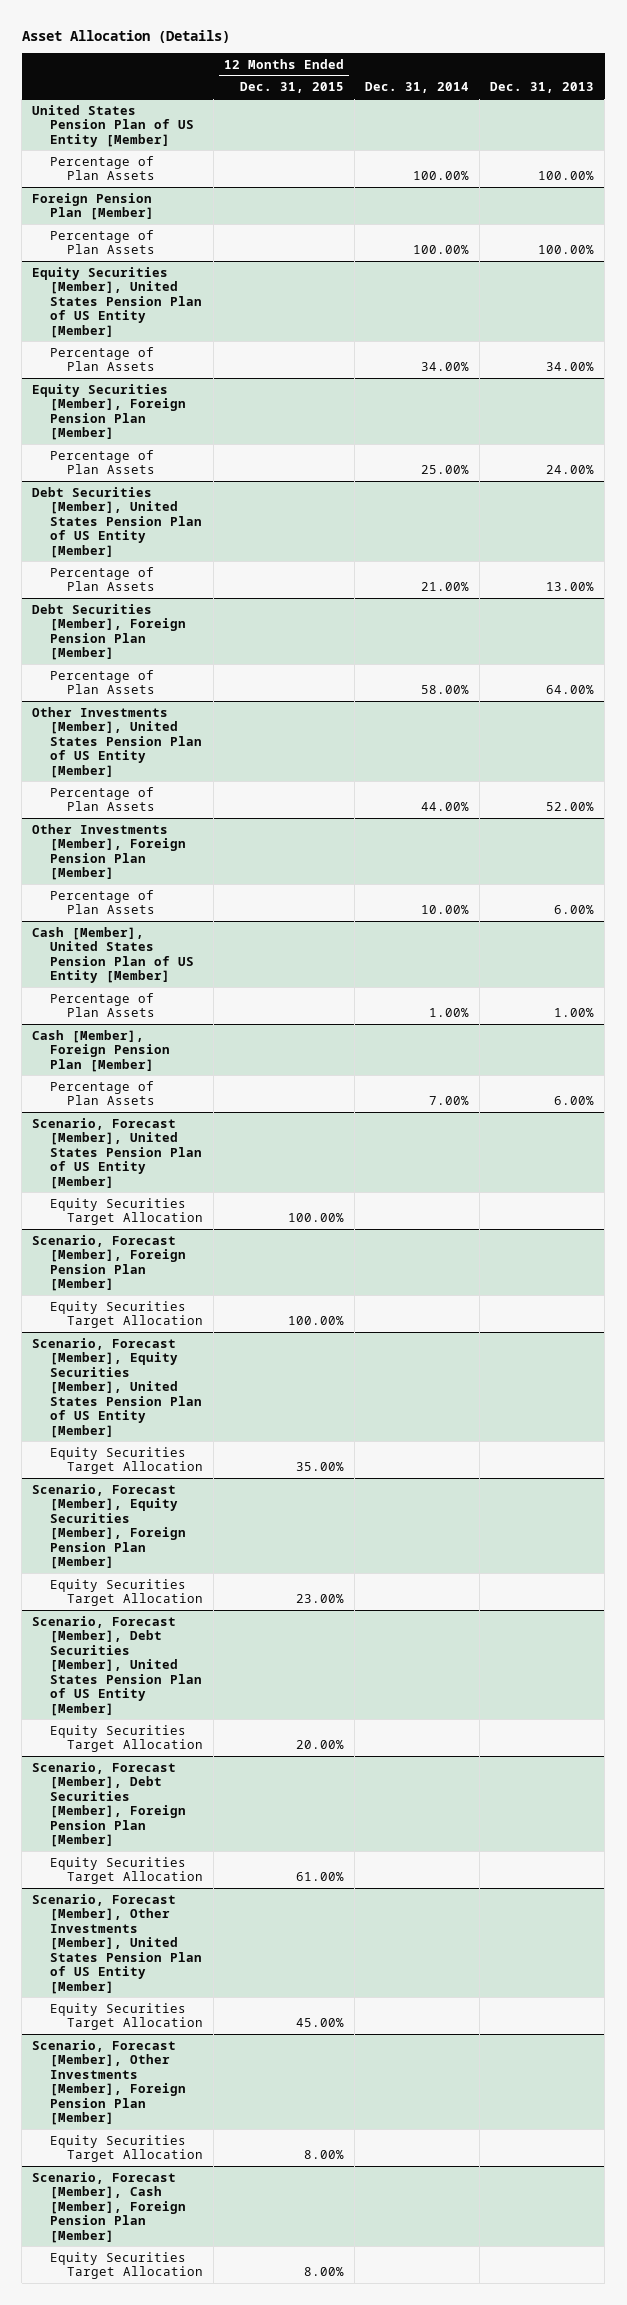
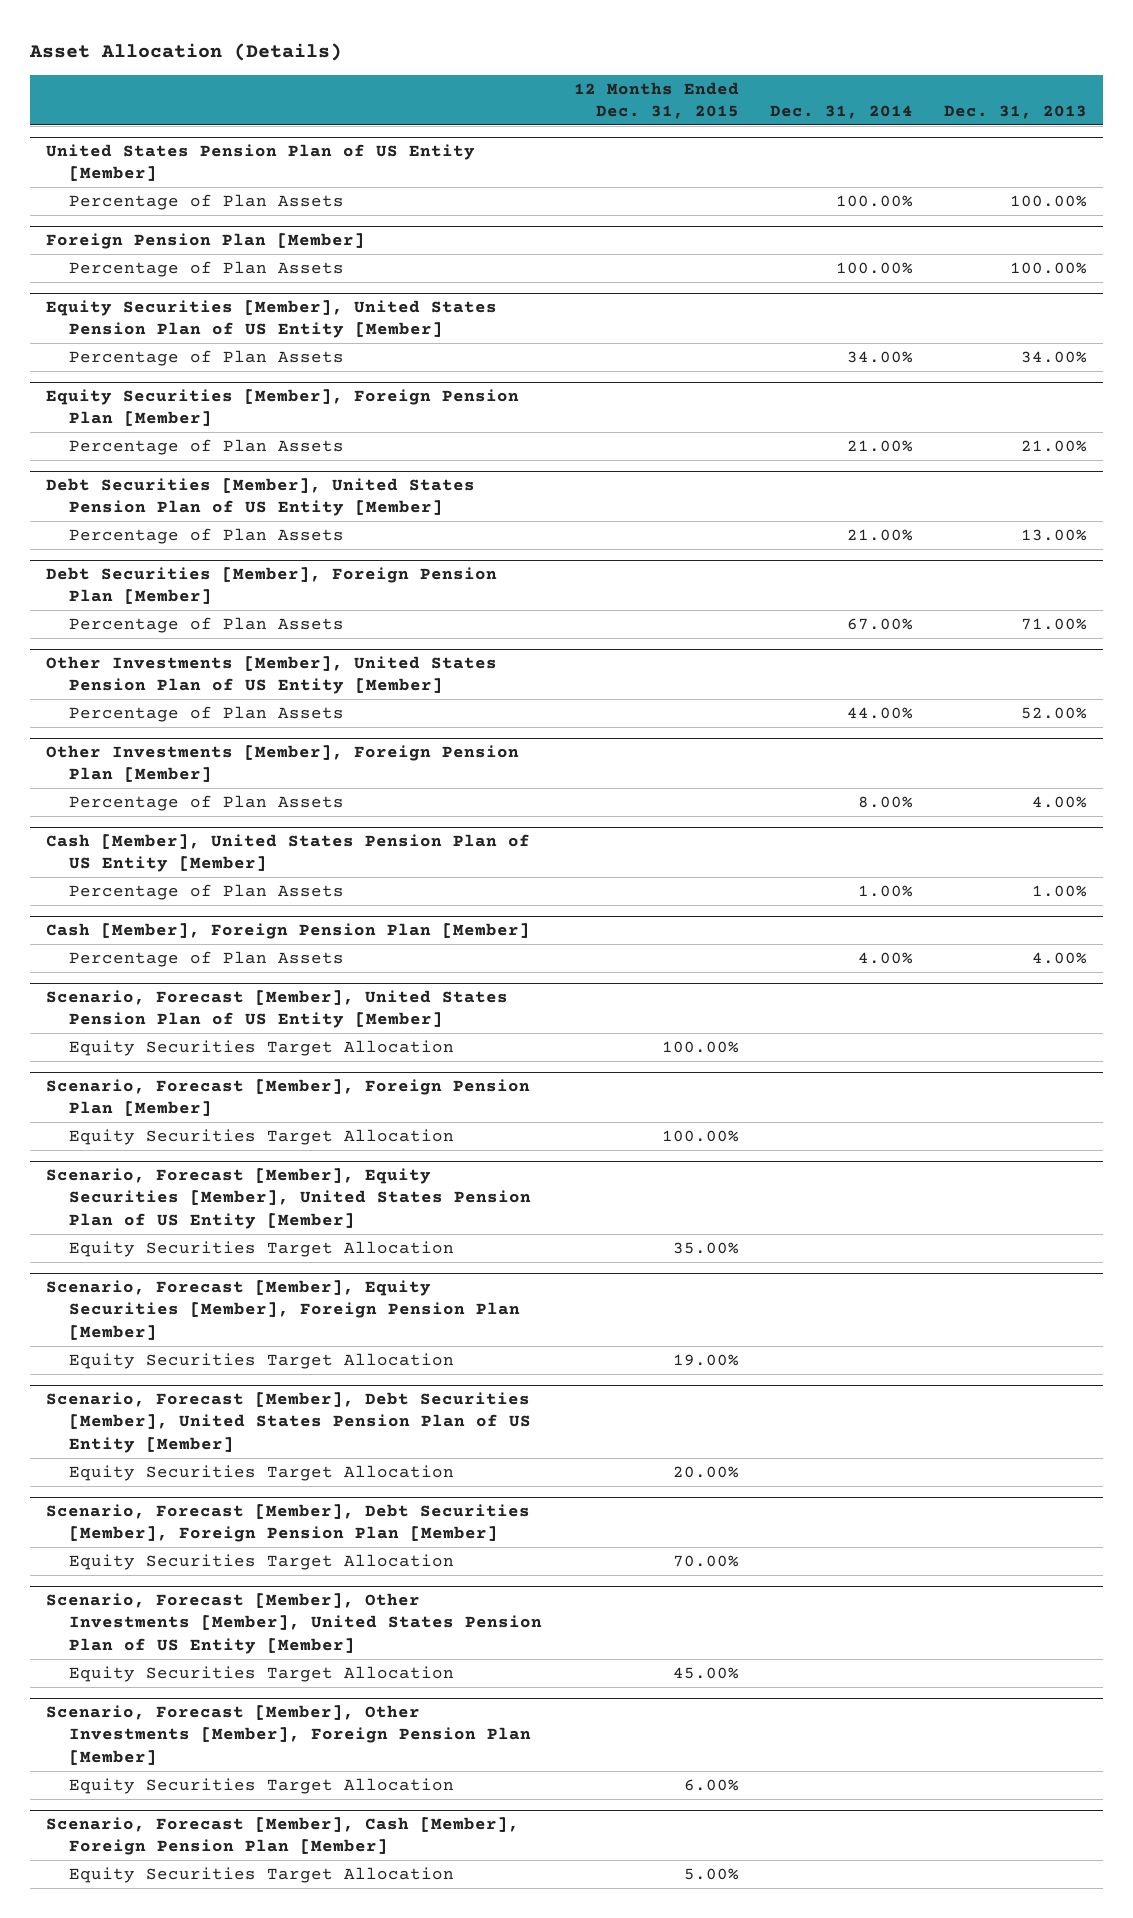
[421,465,470,475] 25.00% -> [847,439,914,452] 21.00%
[546,465,595,475] 24.00% -> [1021,439,1088,452] 21.00%
[421,685,470,695] 58.00% -> [847,617,914,630] 67.00%
[546,685,595,695] 64.00% -> [1021,617,1088,630] 71.00%
[421,905,470,915] 10.00% -> [858,795,914,808] 8.00%
[554,905,595,915] 6.00% -> [1032,795,1088,808] 4.00%
[429,1096,470,1106] 7.00% -> [858,951,914,964] 4.00%
[554,1096,595,1106] 6.00% -> [1032,951,1088,964] 4.00%
[296,1594,345,1604] 23.00% -> [672,1353,739,1366] 19.00%
[296,1872,345,1882] 61.00% -> [672,1554,739,1567] 70.00%
[304,2150,345,2160] 8.00% -> [683,1778,739,1791] 6.00%
[304,2267,345,2277] 8.00% -> [683,1867,739,1880] 5.00%

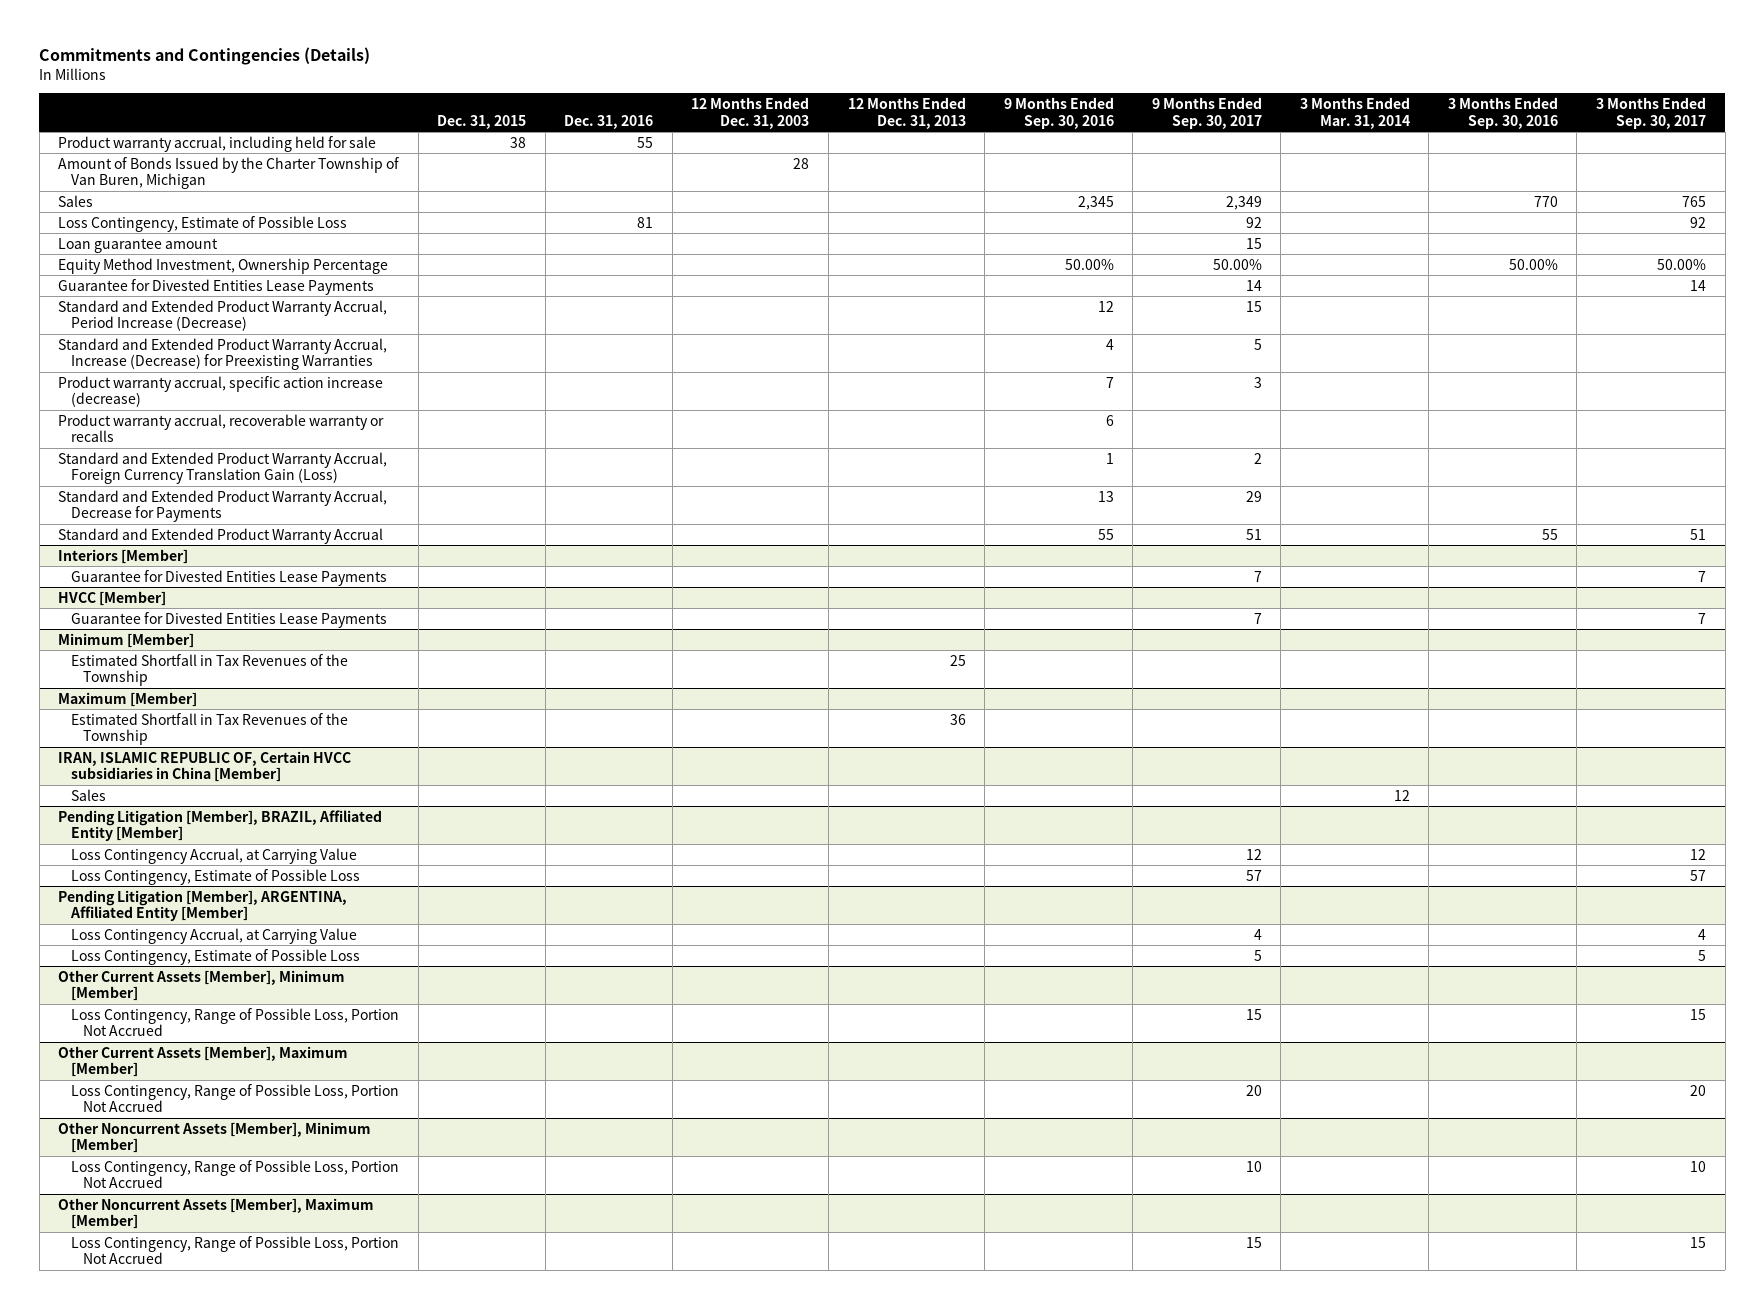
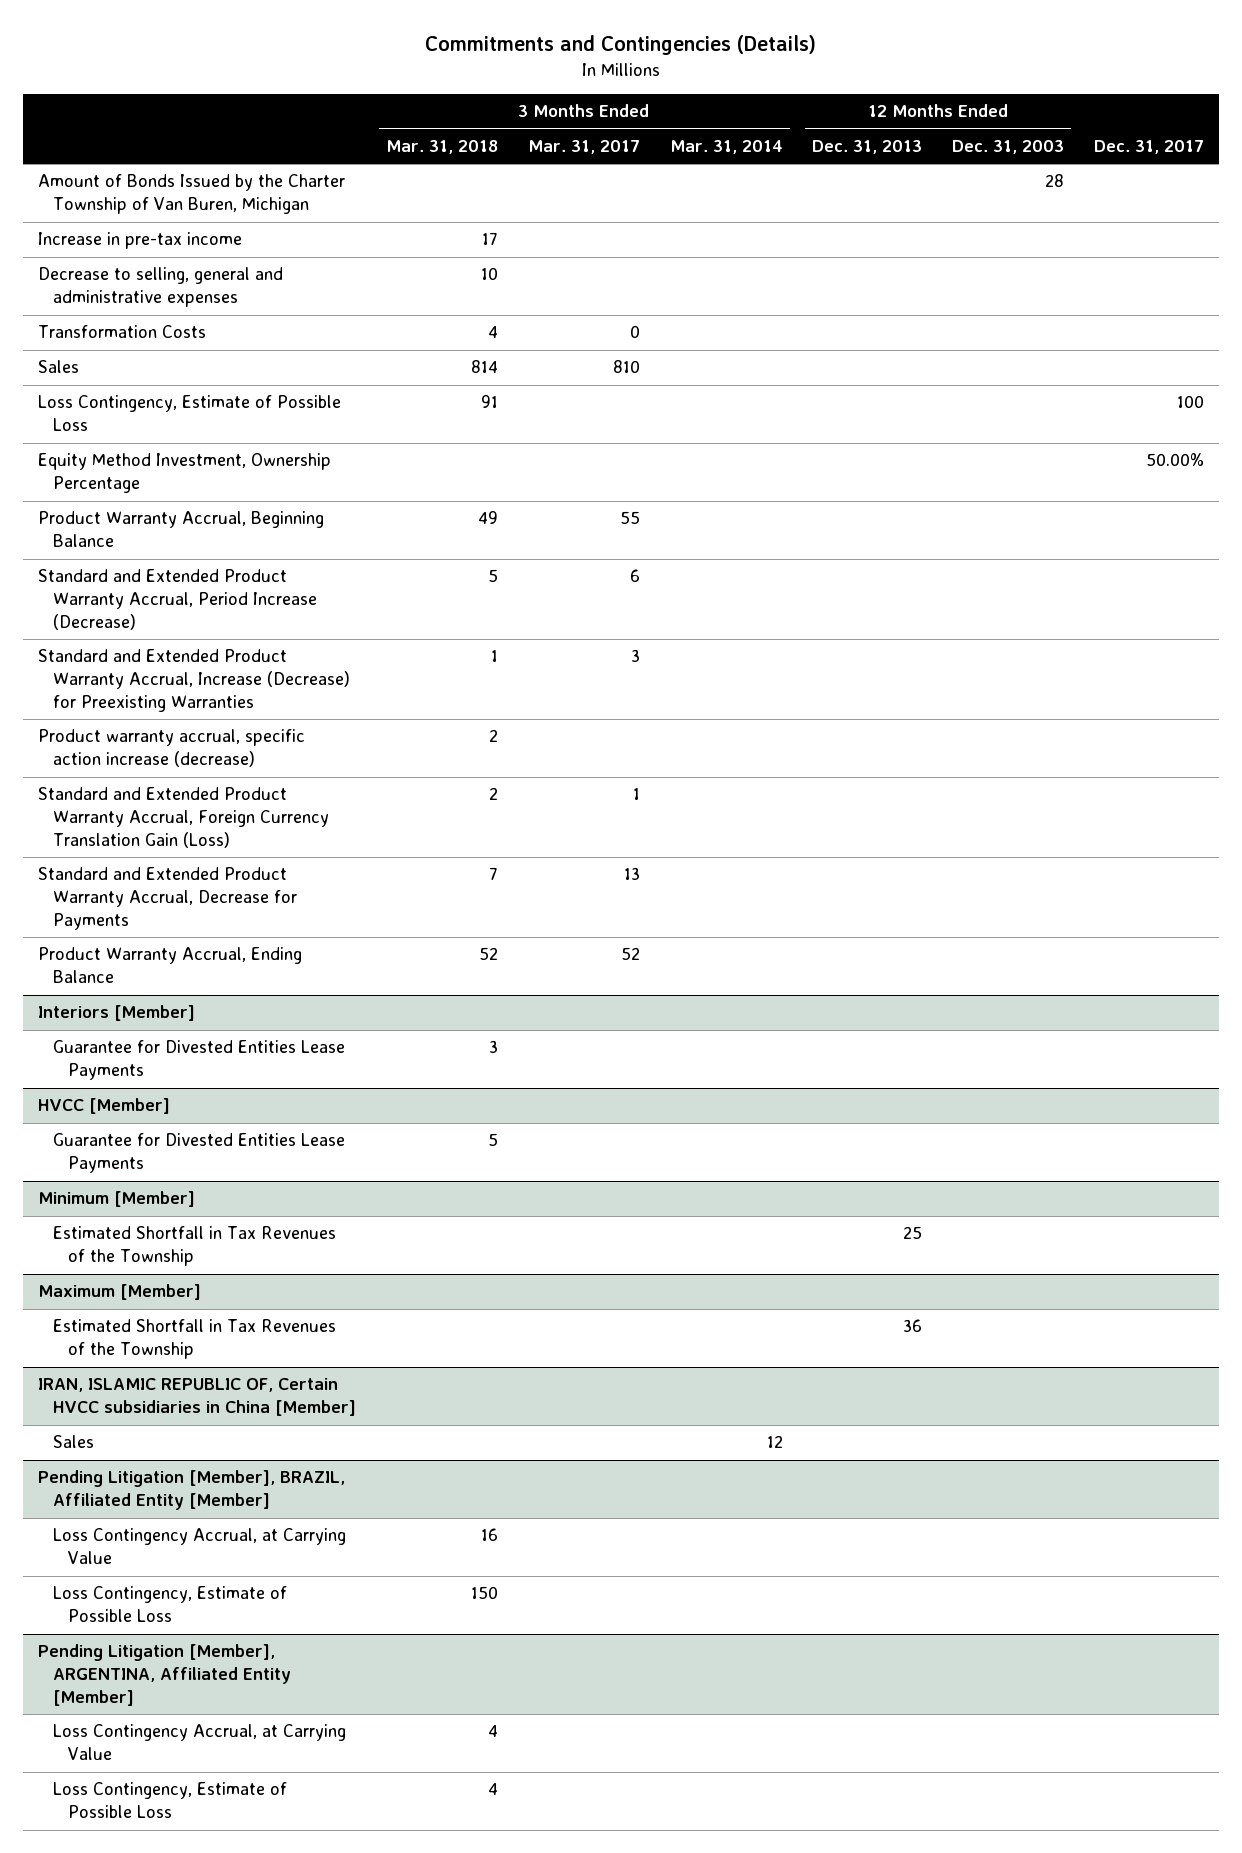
[437,114,527,129] Dec. 31, 2015 -> none
[564,114,654,129] Dec. 31, 2016 -> none
[1003,97,1114,129] 9 Months Ended Sep. 30, 2016 -> none
[1151,97,1262,129] 9 Months Ended Sep. 30, 2017 -> none
[1447,97,1558,129] 3 Months Ended Sep. 30, 2016 -> none
[1595,97,1706,129] 3 Months Ended Sep. 30, 2017 -> none
none -> [386,139,499,154] Mar. 31, 2018
none -> [527,139,640,154] Mar. 31, 2017
none -> [1093,139,1204,154] Dec. 31, 2017
[58,135,377,152] Product warranty accrual, including held for sale -> none
none -> [38,232,243,250] Increase in pre-tax income
none -> [38,267,284,308] Decrease to selling, general and administrative expenses
none -> [38,325,207,339] Transformation Costs
[58,237,219,253] Loan guarantee amount -> none
[58,278,375,295] Guarantee for Divested Entities Lease Payments -> none
none -> [38,511,325,548] Product Warranty Accrual, Beginning Balance
[58,413,385,443] Product warranty accrual, recoverable warranty or recalls -> none
[58,527,384,544] Standard and Extended Product Warranty Accrual -> [38,947,303,984] Product Warranty Accrual, Ending Balance
[58,969,346,1002] Other Current Assets [Member], Minimum [Member] -> none
[70,1007,399,1037] Loss Contingency, Range of Possible Loss, Portion Not Accrued -> none
[58,1045,349,1078] Other Current Assets [Member], Maximum [Member] -> none
[70,1083,399,1113] Loss Contingency, Range of Possible Loss, Portion Not Accrued -> none
[58,1121,372,1154] Other Noncurrent Assets [Member], Minimum [Member] -> none
[70,1159,399,1189] Loss Contingency, Range of Possible Loss, Portion Not Accrued -> none
[58,1197,375,1230] Other Noncurrent Assets [Member], Maximum [Member] -> none
[70,1235,399,1265] Loss Contingency, Range of Possible Loss, Portion Not Accrued -> none

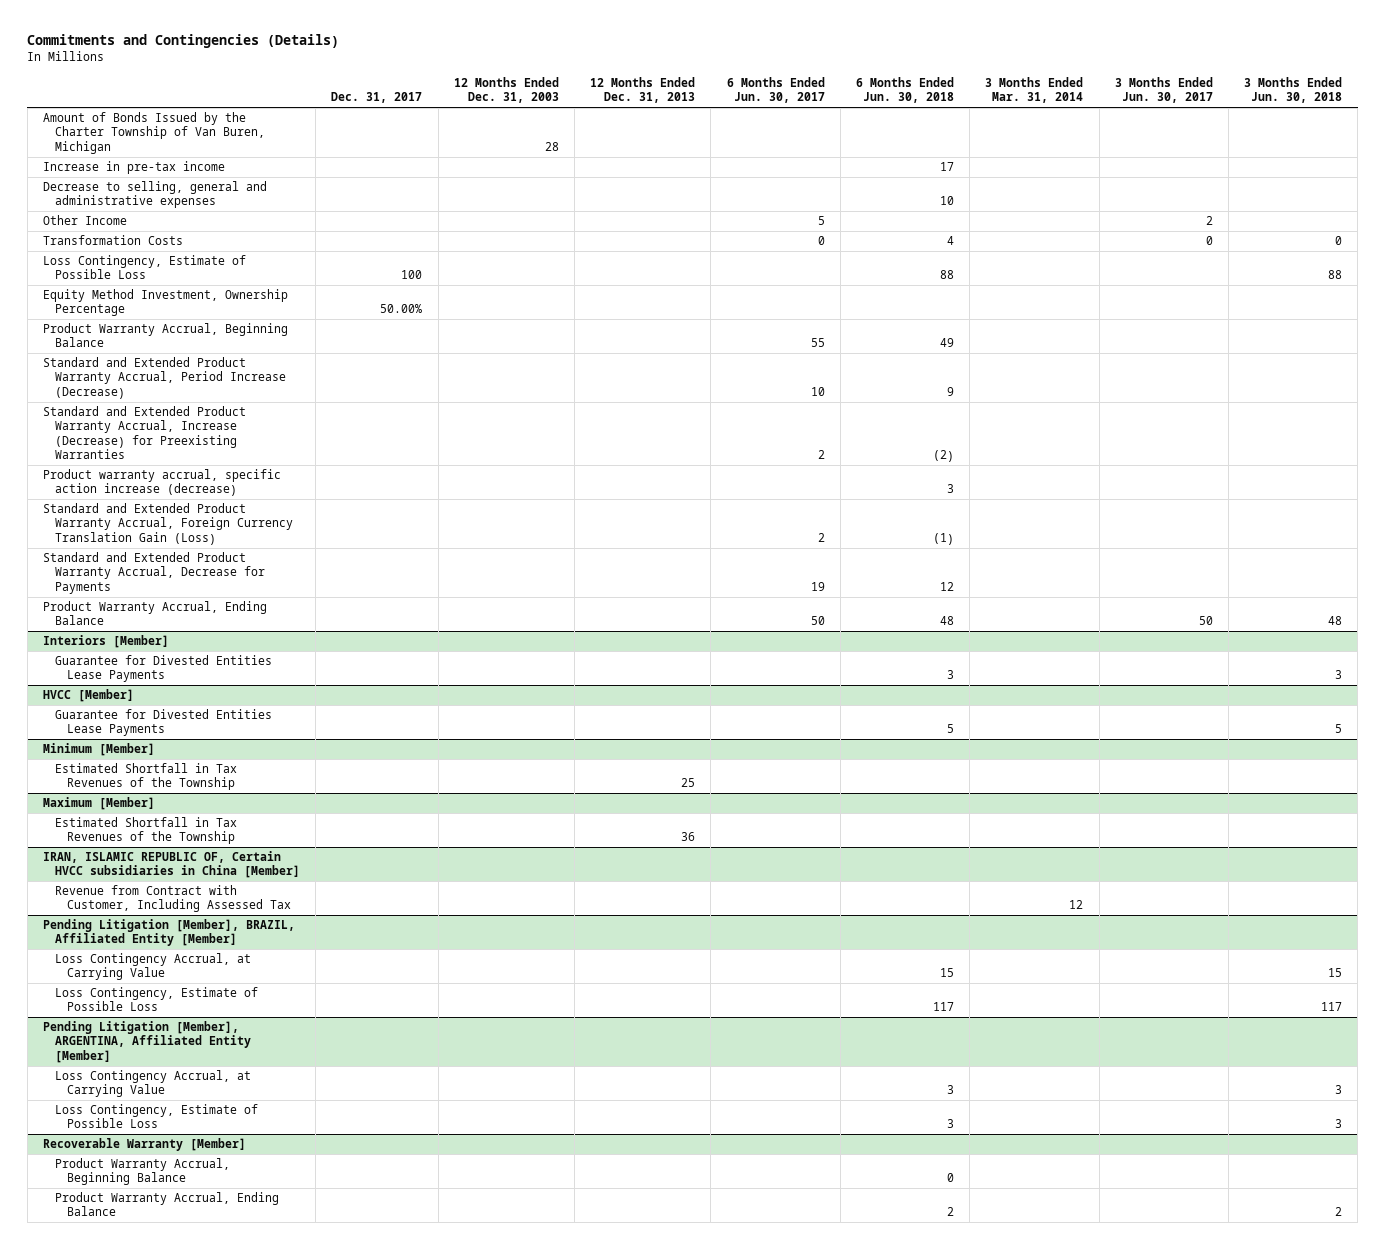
[386,139,499,154] Mar. 31, 2018 -> none
[527,139,640,154] Mar. 31, 2017 -> none
none -> [726,77,825,104] 6 Months Ended Jun. 30, 2017
none -> [856,77,955,104] 6 Months Ended Jun. 30, 2018
none -> [1114,77,1213,104] 3 Months Ended Jun. 30, 2017
none -> [1244,77,1343,104] 3 Months Ended Jun. 30, 2018
none -> [42,215,127,226] Other Income
[38,360,80,374] Sales -> none
[53,1435,95,1449] Sales -> none
none -> [55,885,292,913] Revenue from Contract with Customer, Including Assessed Tax
none -> [42,1138,246,1152] Recoverable Warranty [Member]
none -> [55,1158,231,1186] Product Warranty Accrual, Beginning Balance
none -> [55,1192,280,1217] Product Warranty Accrual, Ending Balance

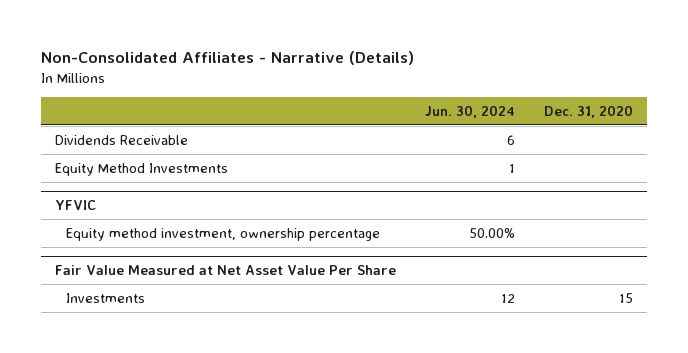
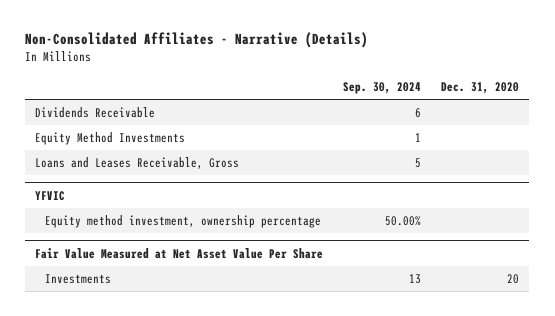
[424,104,515,118] Jun. 30, 2024 -> none
none -> [343,81,422,94] Sep. 30, 2024
none -> [35,156,240,169] Loans and Leases Receivable, Gross
[618,292,633,303] 15 -> [507,273,520,284] 20

